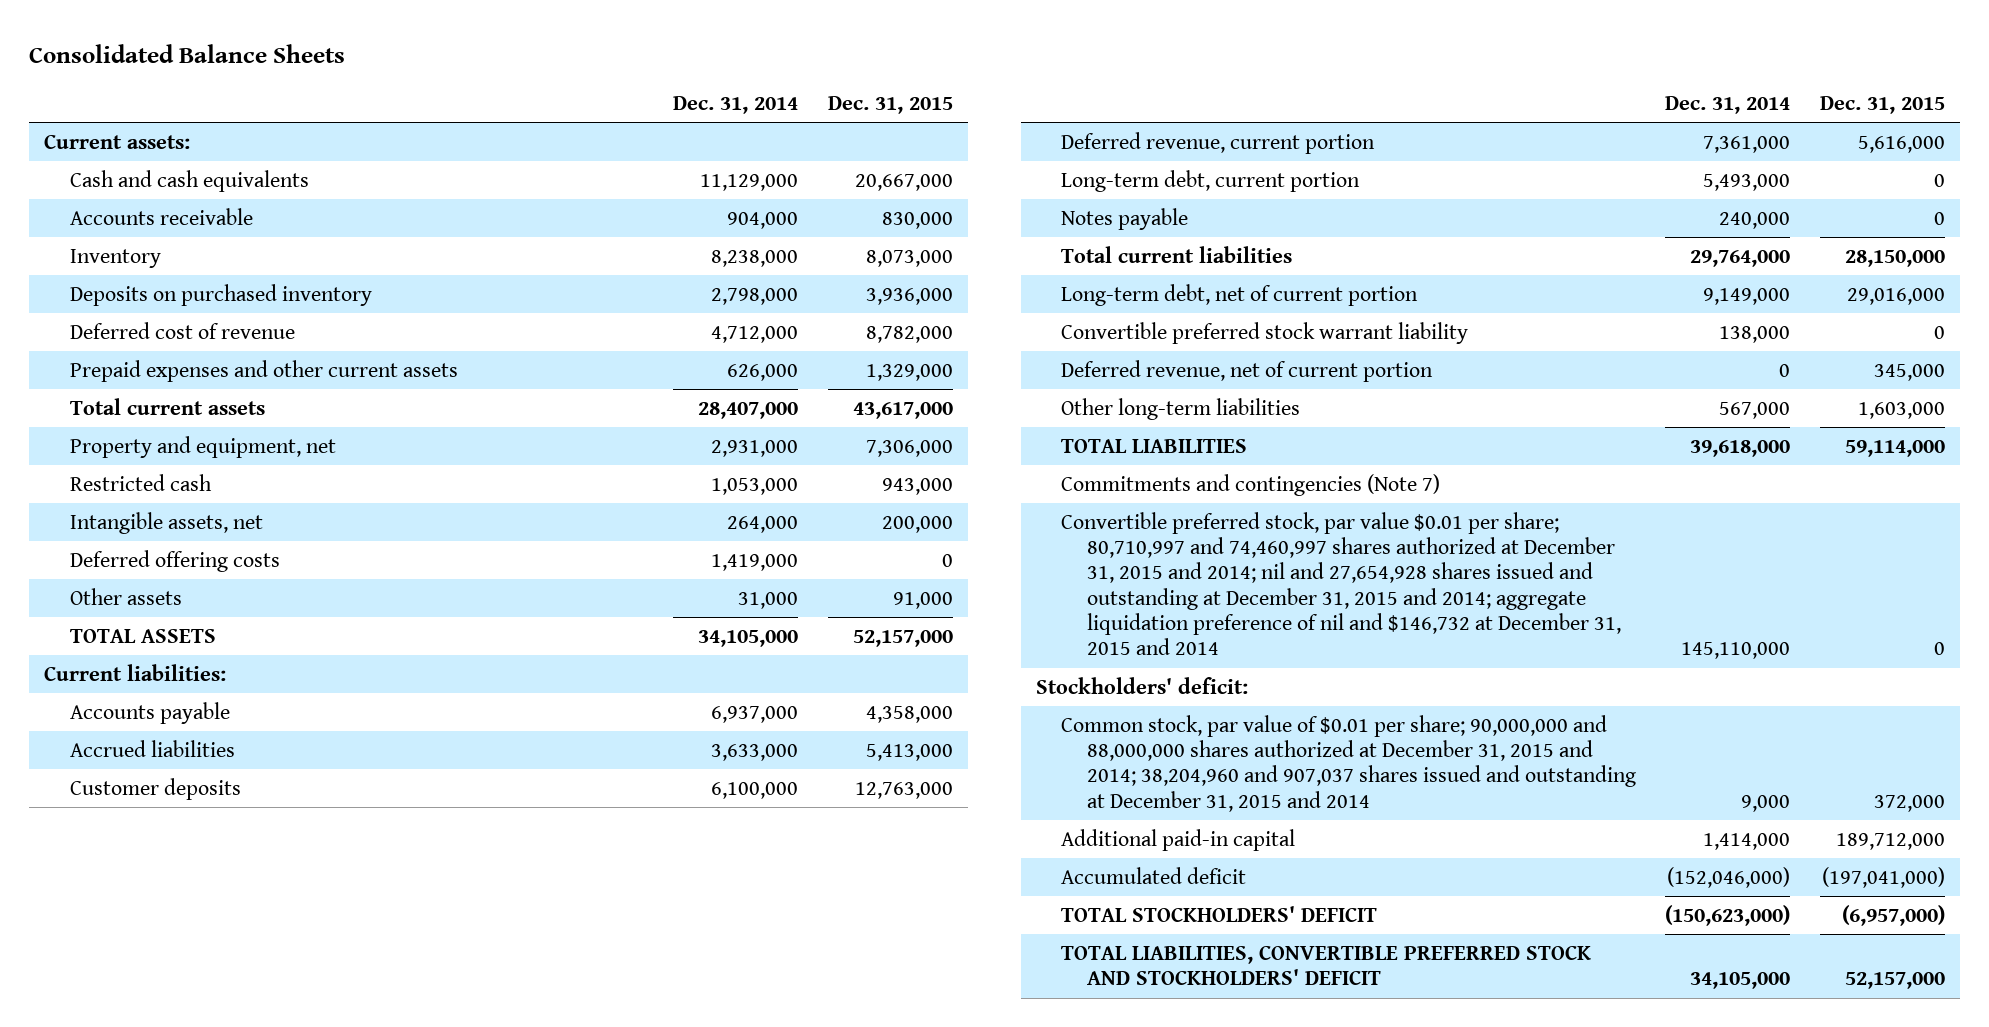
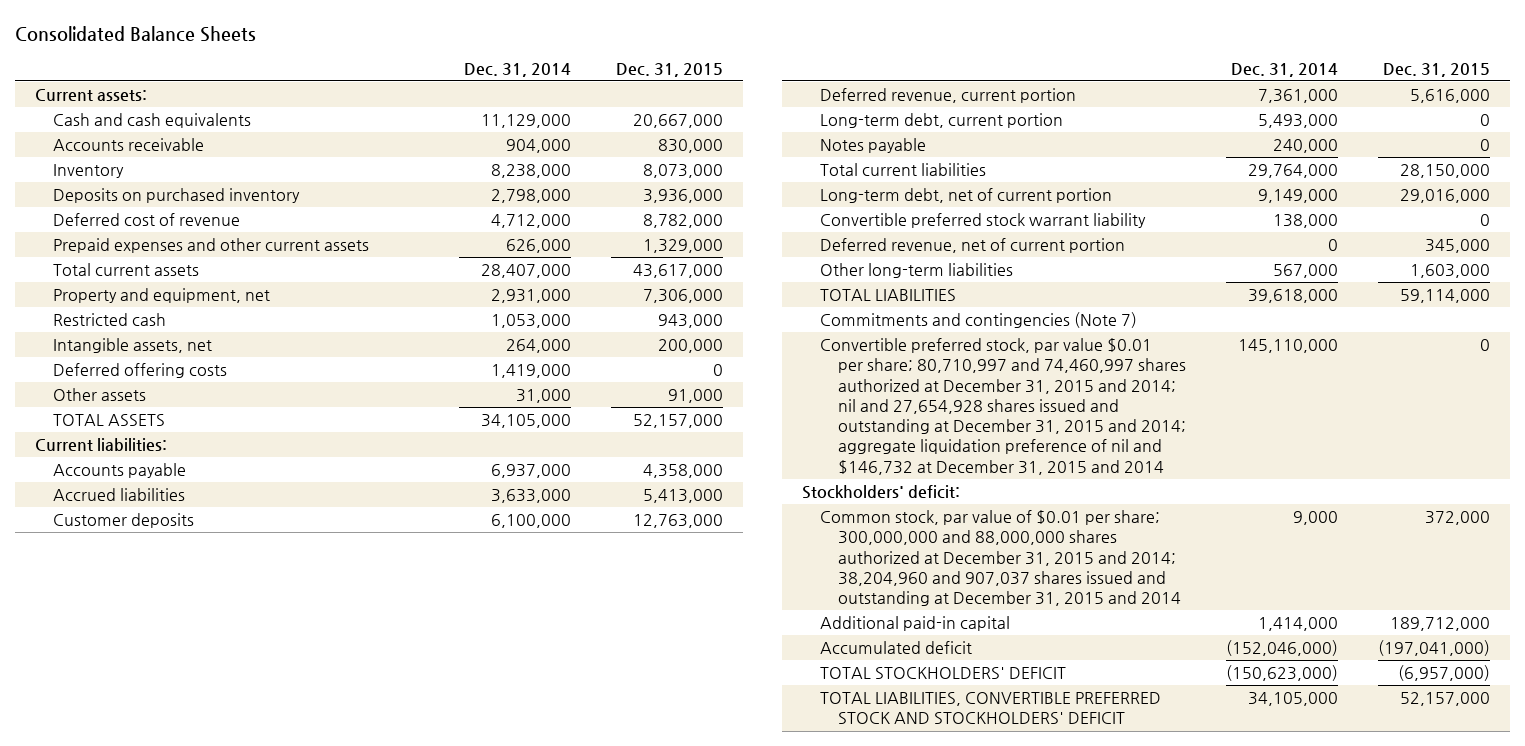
[1061,714,1636,812] Common stock, par value of $0.01 per share; 90,000,000 and 88,000,000 shares authorized at December 31, 2015 and 2014; 38,204,960 and 907,037 shares issued and outstanding at December 31, 2015 and 2014 -> [819,510,1181,607] Common stock, par value of $0.01 per share; 300,000,000 and 88,000,000 shares authorized at December 31, 2015 and 2014; 38,204,960 and 907,037 shares issued and outstanding at December 31, 2015 and 2014

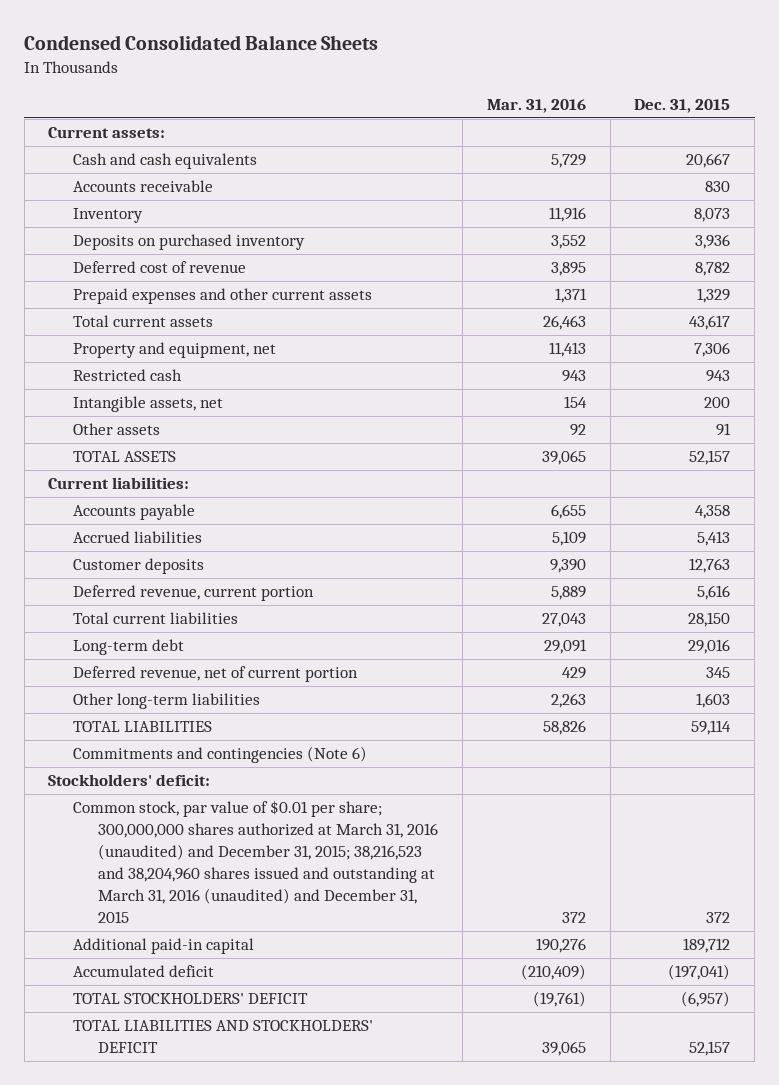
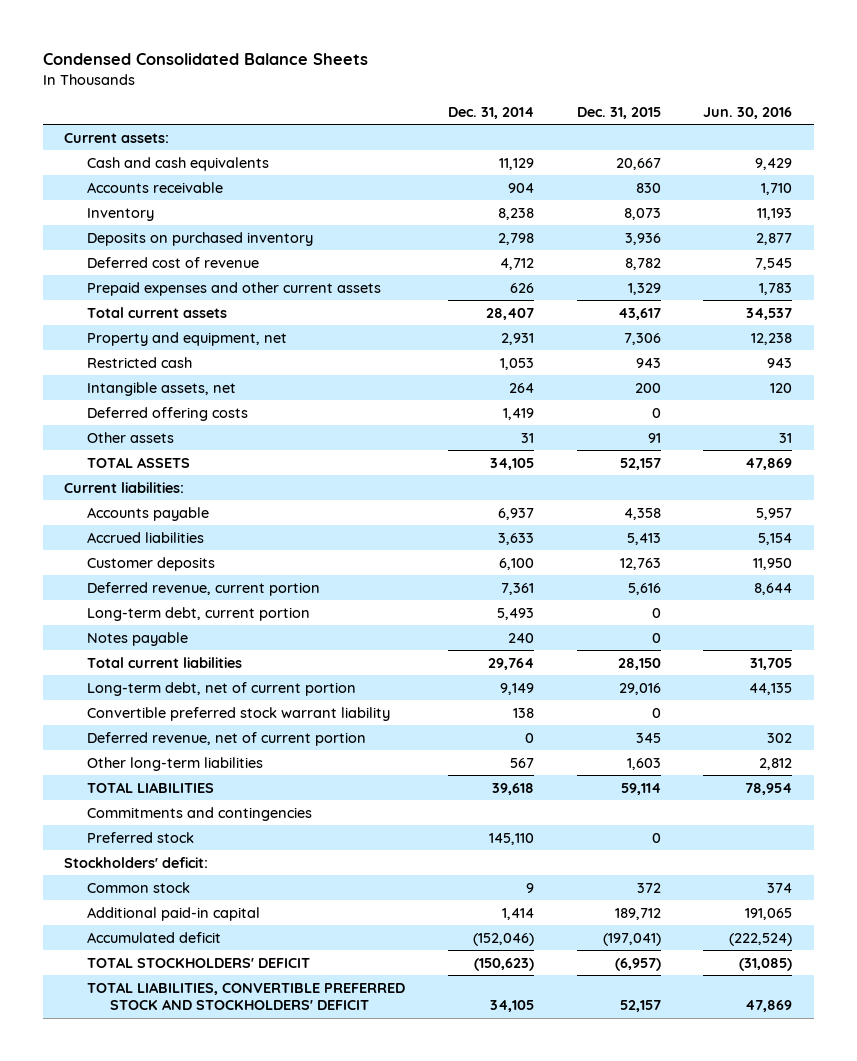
[486,98,586,113] Mar. 31, 2016 -> none
none -> [447,106,534,119] Dec. 31, 2014
none -> [703,106,793,119] Jun. 30, 2016
none -> [86,406,248,421] Deferred offering costs
none -> [86,606,310,621] Long-term debt, current portion
none -> [86,631,188,646] Notes payable
[73,639,185,656] Long-term debt -> [86,681,356,696] Long-term debt, net of current portion
none -> [86,706,390,721] Convertible preferred stock warrant liability
[73,746,368,764] Commitments and contingencies (Note 6) -> [86,806,312,821] Commitments and contingencies
none -> [86,831,194,843] Preferred stock
[73,800,439,923] Common stock, par value of $0.01 per share; 300,000,000 shares authorized at March 31, 2016 (unaudited) and December 31, 2015; 38,216,523 and 38,204,960 shares issued and outstanding at March 31, 2016 (unaudited) and December 31, 2015 -> [86,881,190,893] Common stock
[73,1020,374,1054] TOTAL LIABILITIES AND STOCKHOLDERS' DEFICIT -> [86,981,405,1011] TOTAL LIABILITIES, CONVERTIBLE PREFERRED STOCK AND STOCKHOLDERS' DEFICIT

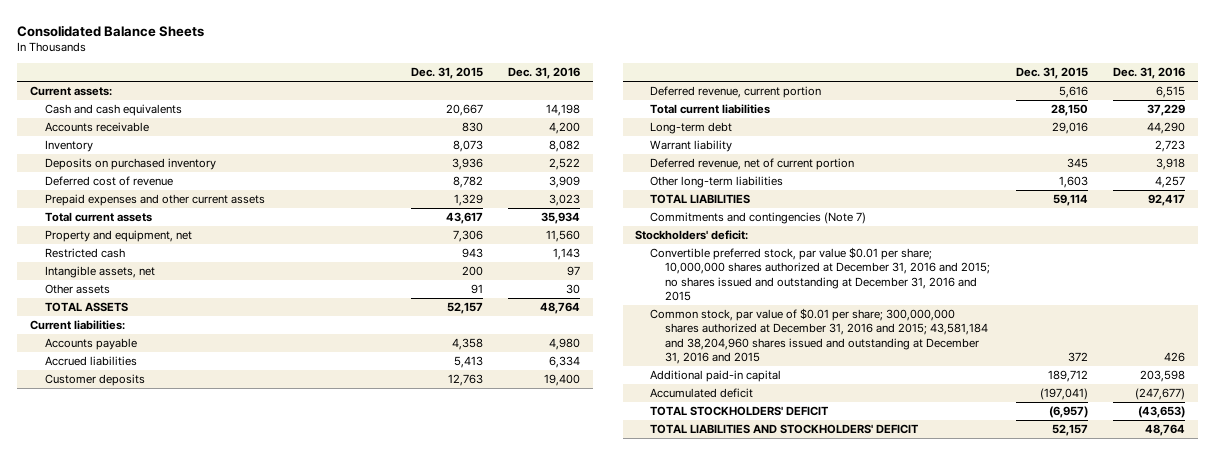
[42,53,368,66] Condensed Consolidated Balance Sheets -> [17,24,205,37] Consolidated Balance Sheets
[447,106,534,119] Dec. 31, 2014 -> none
[703,106,793,119] Jun. 30, 2016 -> none
none -> [508,67,581,80] Dec. 31, 2016
[86,406,248,421] Deferred offering costs -> none
[86,606,310,621] Long-term debt, current portion -> none
[86,631,188,646] Notes payable -> none
[86,706,390,721] Convertible preferred stock warrant liability -> none
[86,681,356,696] Long-term debt, net of current portion -> [650,122,733,135] Long-term debt
none -> [650,140,733,153] Warrant liability
[86,831,194,843] Preferred stock -> none
[86,806,312,821] Commitments and contingencies -> [650,212,867,225] Commitments and contingencies (Note 7)
none -> [650,247,990,301] Convertible preferred stock, par value $0.01 per share; 10,000,000 shares authorized at December 31, 2016 and 2015; no shares issued and outstanding at December 31, 2016 and 2015
[86,881,190,893] Common stock -> [650,308,988,364] Common stock, par value of $0.01 per share; 300,000,000 shares authorized at December 31, 2016 and 2015; 43,581,184 and 38,204,960 shares issued and outstanding at December 31, 2016 and 2015
[86,981,405,1011] TOTAL LIABILITIES, CONVERTIBLE PREFERRED STOCK AND STOCKHOLDERS' DEFICIT -> [650,424,920,435] TOTAL LIABILITIES AND STOCKHOLDERS' DEFICIT

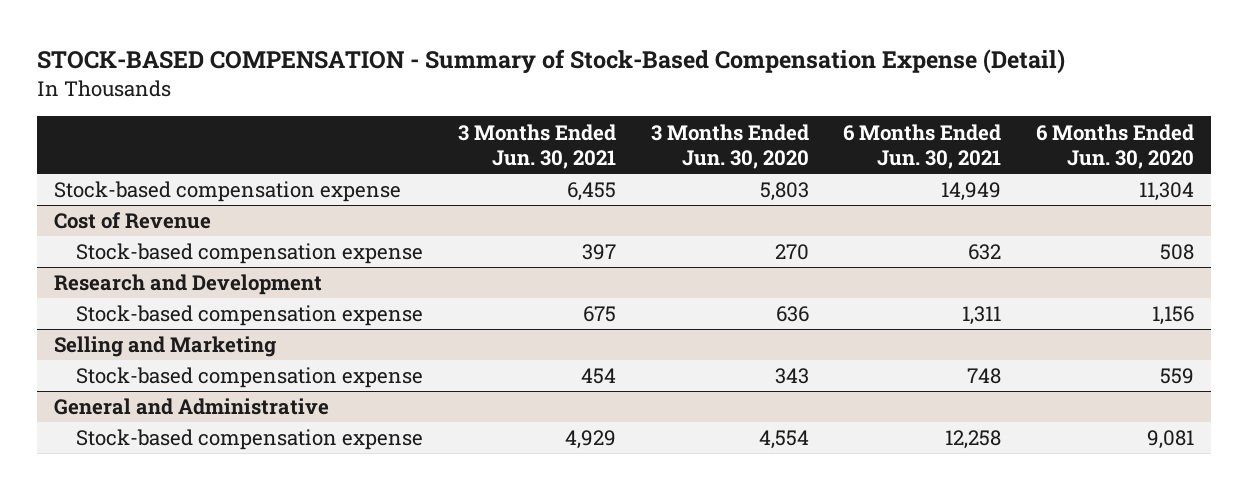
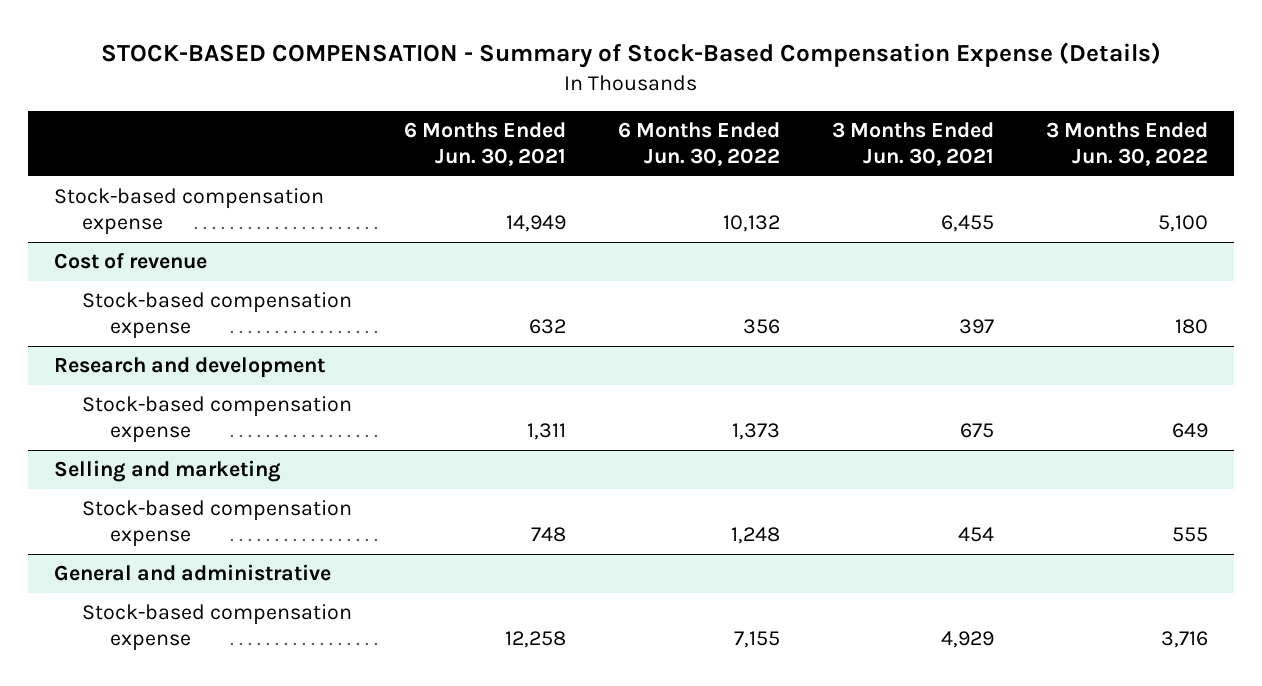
[36,49,1065,75] STOCK-BASED COMPENSATION - Summary of Stock-Based Compensation Expense (Detail) -> [101,41,1162,68] STOCK-BASED COMPENSATION - Summary of Stock-Based Compensation Expense (Details)
[650,123,809,169] 3 Months Ended Jun. 30, 2020 -> none
[1036,123,1195,169] 6 Months Ended Jun. 30, 2020 -> none
none -> [618,122,781,166] 6 Months Ended Jun. 30, 2022
none -> [1046,122,1209,166] 3 Months Ended Jun. 30, 2022
[53,212,211,230] Cost of Revenue -> [53,253,207,270] Cost of revenue
[53,274,322,296] Research and Development -> [53,357,325,379] Research and development
[53,336,276,358] Selling and Marketing -> [53,460,281,483] Selling and marketing
[53,398,329,416] General and Administrative -> [53,564,331,582] General and administrative

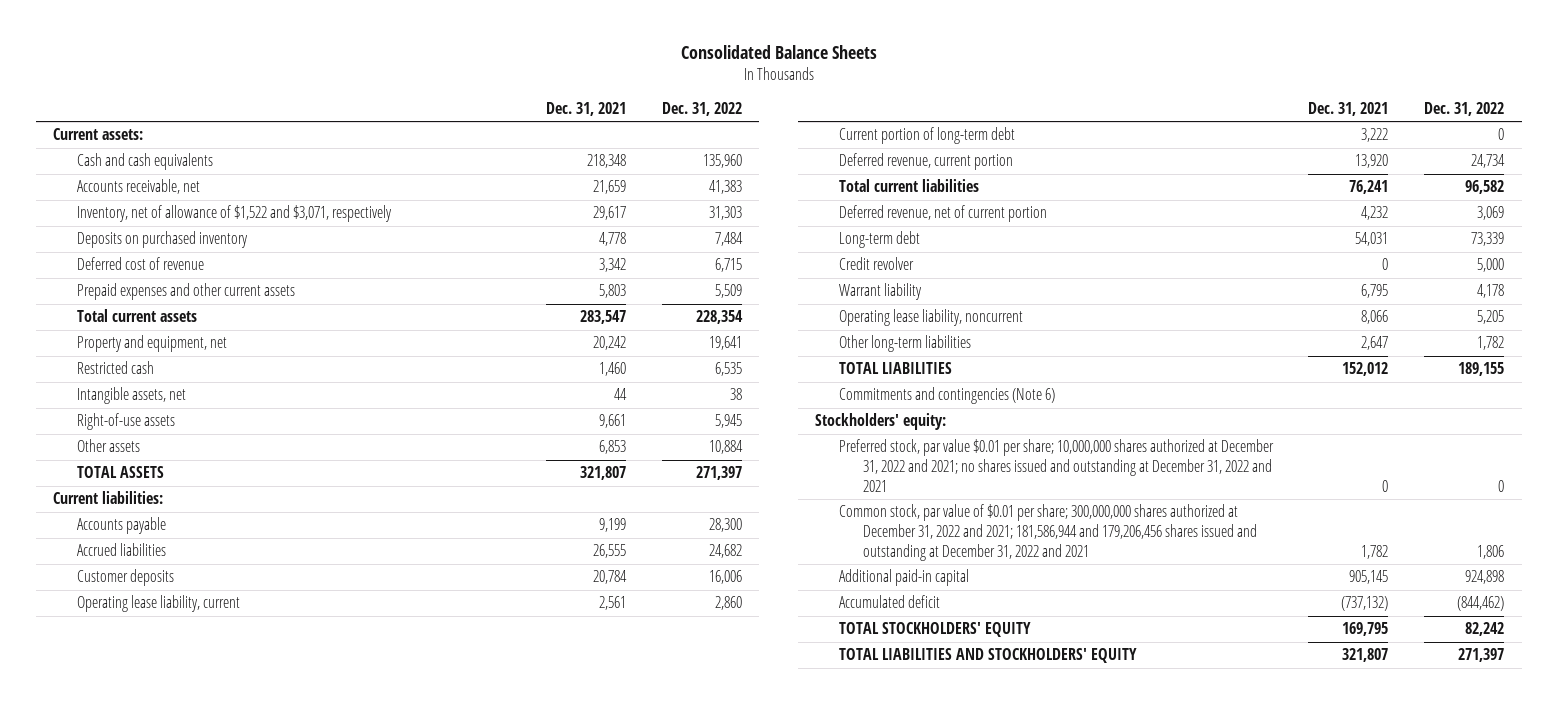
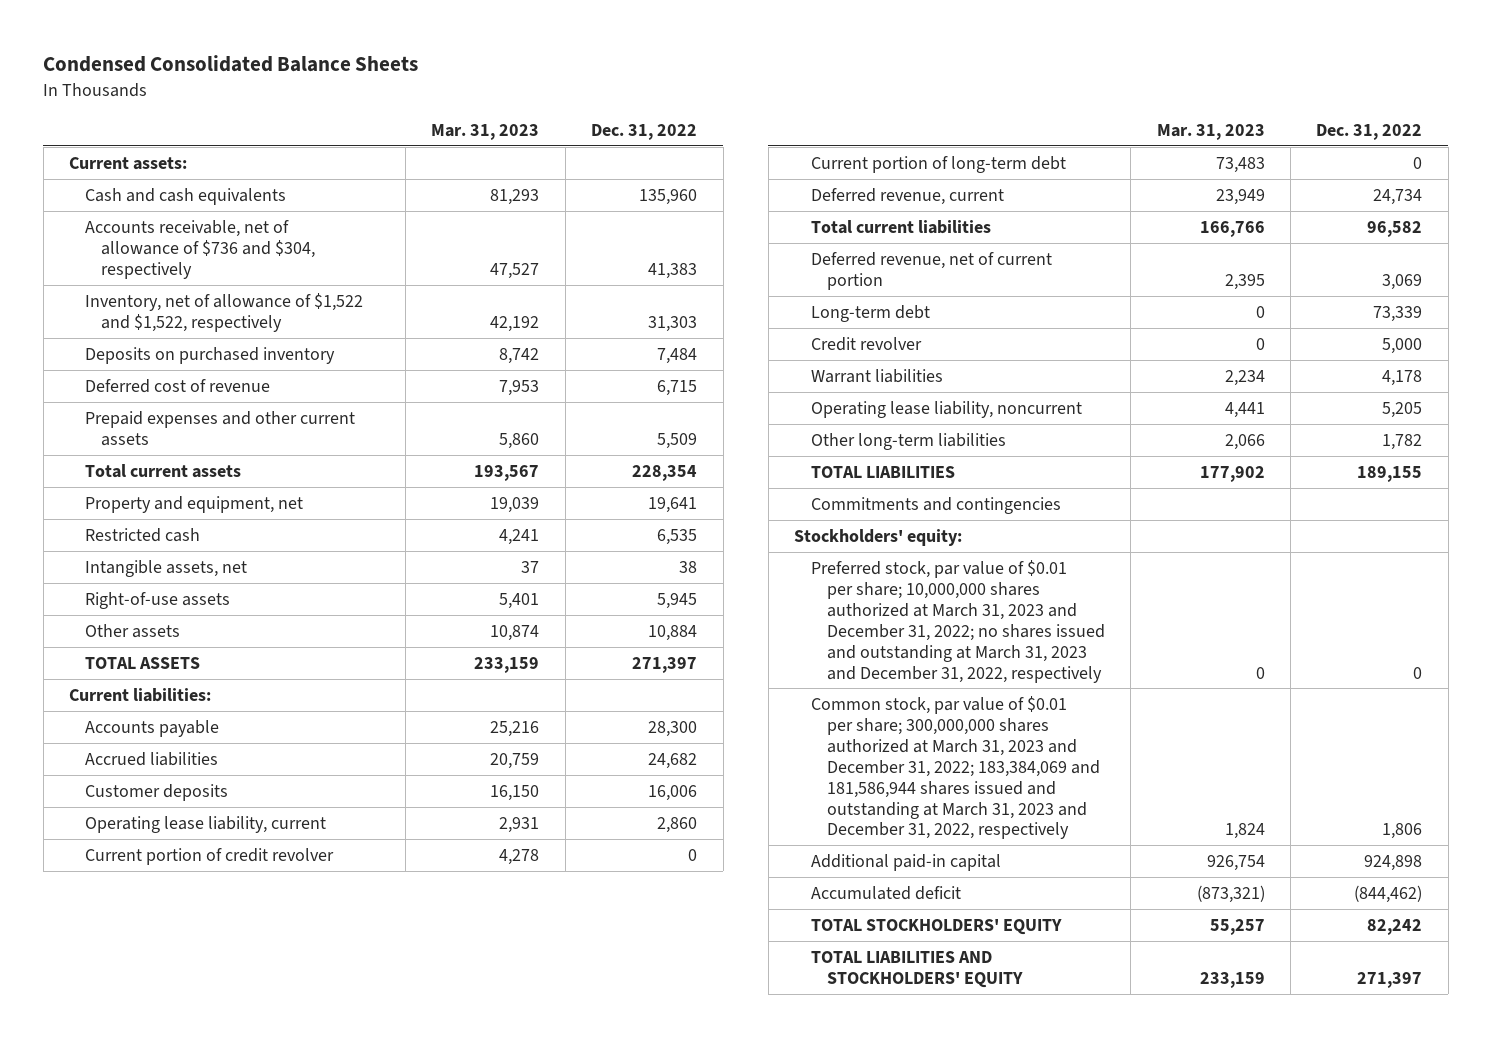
[680,45,877,60] Consolidated Balance Sheets -> [43,55,419,73] Condensed Consolidated Balance Sheets
[546,101,627,116] Dec. 31, 2021 -> none
none -> [431,124,540,141] Mar. 31, 2023
[76,179,200,195] Accounts receivable, net -> [85,219,316,279] Accounts receivable, net of allowance of $736 and $304, respectively
[76,205,392,223] Inventory, net of allowance of $1,522 and $3,071, respectively -> [85,292,364,332] Inventory, net of allowance of $1,522 and $1,522, respectively
none -> [85,847,335,865] Current portion of credit revolver
[839,153,1014,171] Deferred revenue, current portion -> [810,187,1004,205] Deferred revenue, current
[839,283,923,301] Warrant liability -> [810,368,943,383] Warrant liabilities
[839,387,1056,405] Commitments and contingencies (Note 6) -> [810,496,1061,514] Commitments and contingencies
[839,439,1275,492] Preferred stock, par value $0.01 per share; 10,000,000 shares authorized at December 31, 2022 and 2021; no shares issued and outstanding at December 31, 2022 and 2021 -> [810,559,1105,683] Preferred stock, par value of $0.01 per share; 10,000,000 shares authorized at March 31, 2023 and December 31, 2022; no shares issued and outstanding at March 31, 2023 and December 31, 2022, respectively
[839,504,1257,561] Common stock, par value of $0.01 per share; 300,000,000 shares authorized at December 31, 2022 and 2021; 181,586,944 and 179,206,456 shares issued and outstanding at December 31, 2022 and 2021 -> [810,695,1100,840] Common stock, par value of $0.01 per share; 300,000,000 shares authorized at March 31, 2023 and December 31, 2022; 183,384,069 and 181,586,944 shares issued and outstanding at March 31, 2023 and December 31, 2022, respectively

